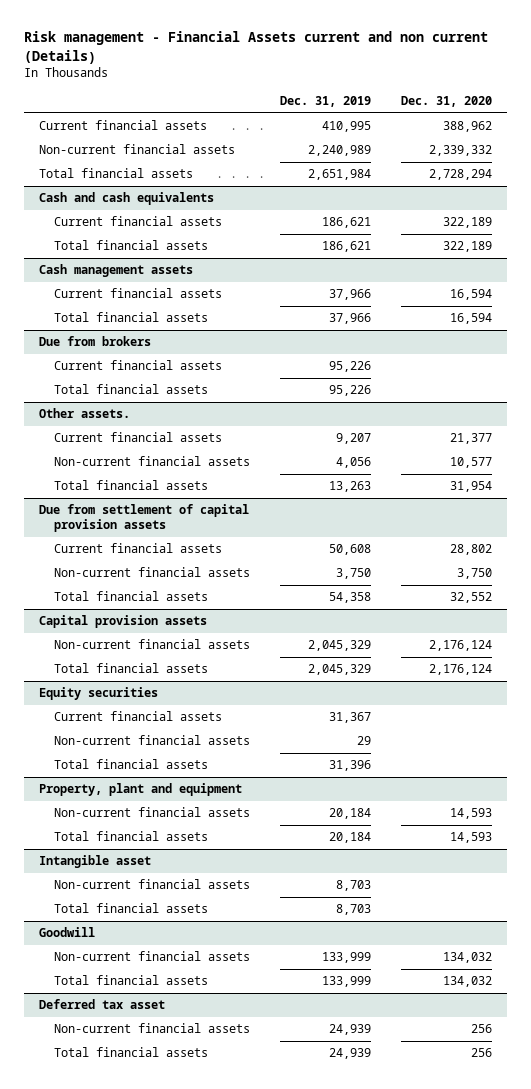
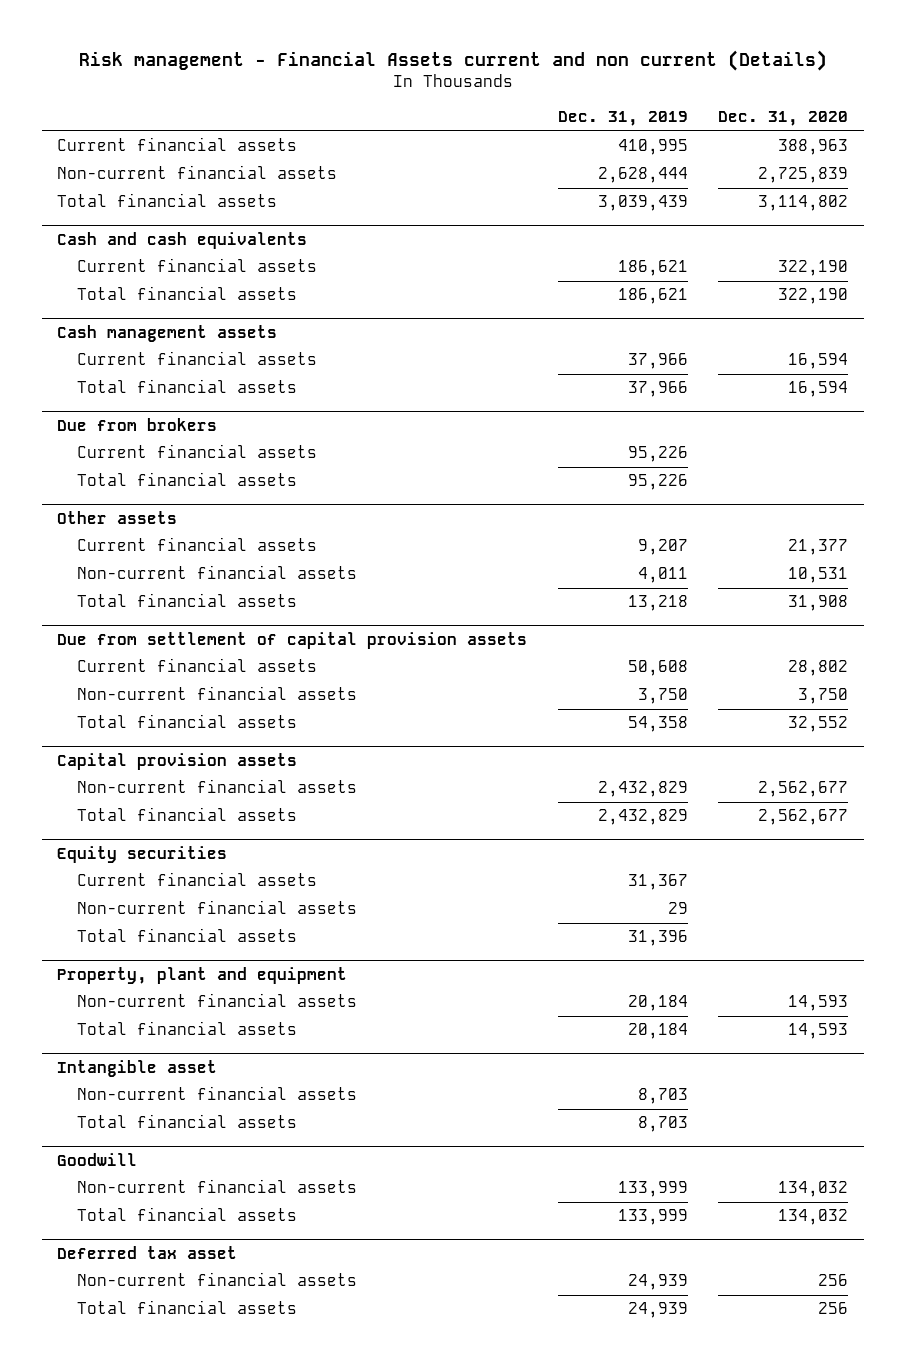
[443,121,493,133] 388,962 -> [778,139,849,156] 388,963
[307,145,371,157] 2,240,989 -> [597,167,688,184] 2,628,444
[429,145,493,157] 2,339,332 -> [758,167,849,184] 2,725,839
[307,169,371,181] 2,651,984 -> [597,195,688,212] 3,039,439
[429,169,493,181] 2,728,294 -> [758,195,849,212] 3,114,802
[443,217,493,229] 322,189 -> [778,260,849,277] 322,190
[443,241,493,253] 322,189 -> [778,288,849,305] 322,190
[38,408,130,419] Other assets. -> [57,510,178,524] Other assets
[335,457,371,469] 4,056 -> [637,567,688,584] 4,011
[450,457,493,469] 10,577 -> [788,567,849,584] 10,531
[328,481,371,493] 13,263 -> [627,595,688,612] 13,218
[450,481,493,493] 31,954 -> [788,595,849,612] 31,908
[307,640,371,652] 2,045,329 -> [597,781,688,798] 2,432,829
[429,640,493,652] 2,176,124 -> [758,781,849,798] 2,562,677
[307,664,371,676] 2,045,329 -> [597,809,688,826] 2,432,829
[429,664,493,676] 2,176,124 -> [758,809,849,826] 2,562,677

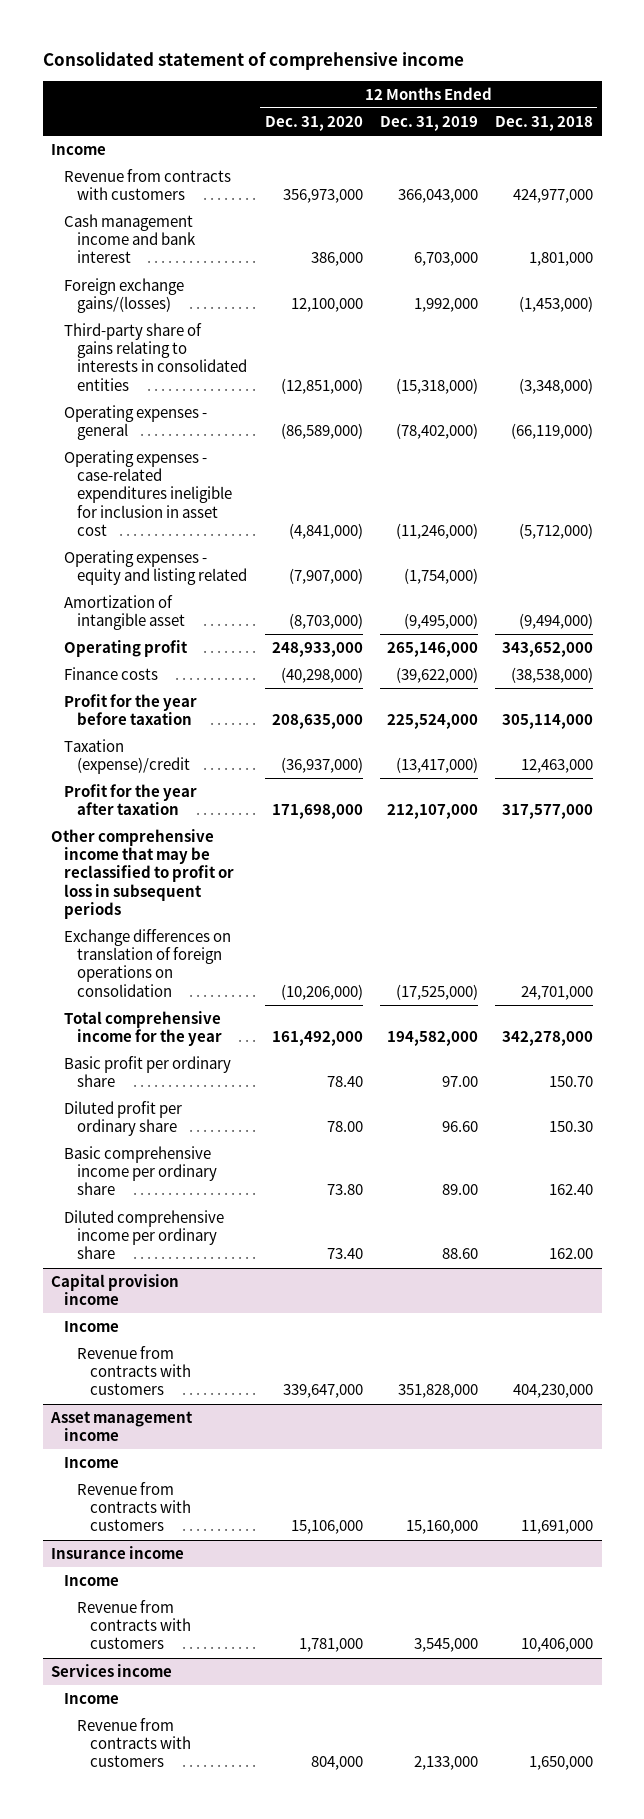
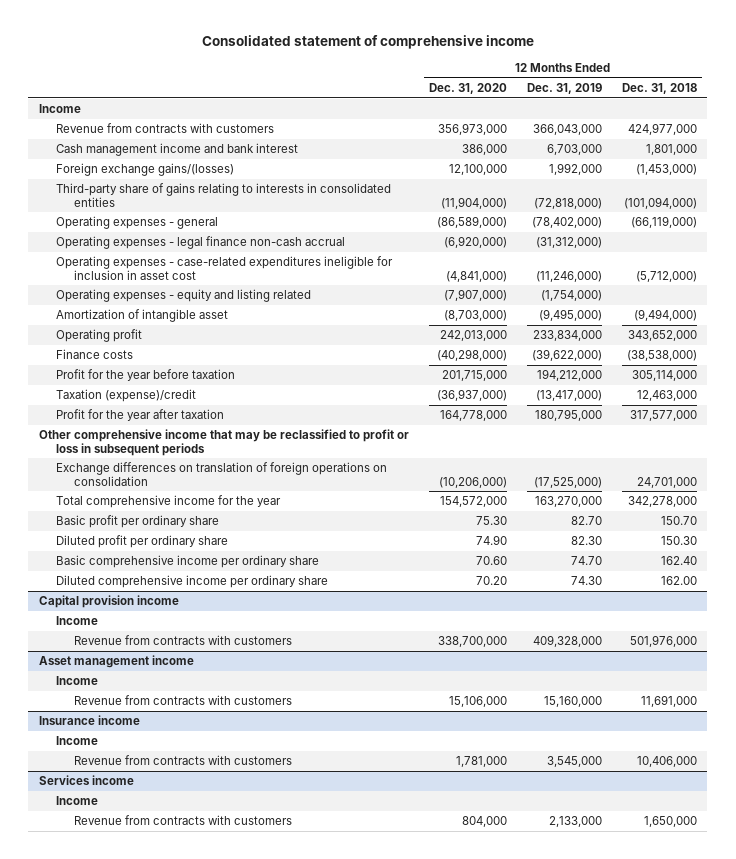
[280,377,363,394] (12,851,000) -> [440,196,507,209] (11,904,000)
[395,377,478,394] (15,318,000) -> [533,197,602,209] (72,818,000)
[519,377,594,394] (3,348,000) -> [624,196,698,209] (101,094,000)
none -> [56,236,346,250] Operating expenses - legal finance non-cash accrual
[271,642,363,658] 248,933,000 -> [439,330,507,342] 242,013,000
[386,642,478,658] 265,146,000 -> [532,330,602,342] 233,834,000
[271,714,363,730] 208,635,000 -> [441,370,507,382] 201,715,000
[386,714,478,730] 225,524,000 -> [536,369,602,382] 194,212,000
[271,804,363,820] 171,698,000 -> [439,410,507,422] 164,778,000
[386,804,478,820] 212,107,000 -> [534,409,602,422] 180,795,000
[271,1031,363,1047] 161,492,000 -> [439,496,507,508] 154,572,000
[386,1031,478,1047] 194,582,000 -> [534,496,602,508] 163,270,000
[326,1076,363,1088] 78.40 -> [475,516,507,526] 75.30
[441,1076,478,1088] 97.00 -> [570,516,602,526] 82.70
[326,1121,363,1133] 78.00 -> [475,535,507,546] 74.90
[441,1121,478,1133] 96.60 -> [570,536,602,546] 82.30
[326,1184,363,1196] 73.80 -> [475,556,507,566] 70.60
[441,1184,478,1196] 89.00 -> [570,556,602,566] 74.70
[326,1248,363,1260] 73.40 -> [475,576,507,586] 70.20
[441,1248,478,1260] 88.60 -> [570,576,602,586] 74.30
[282,1384,363,1399] 339,647,000 -> [437,636,507,648] 338,700,000
[397,1384,478,1399] 351,828,000 -> [532,635,602,648] 409,328,000
[513,1384,594,1399] 404,230,000 -> [630,635,698,648] 501,976,000

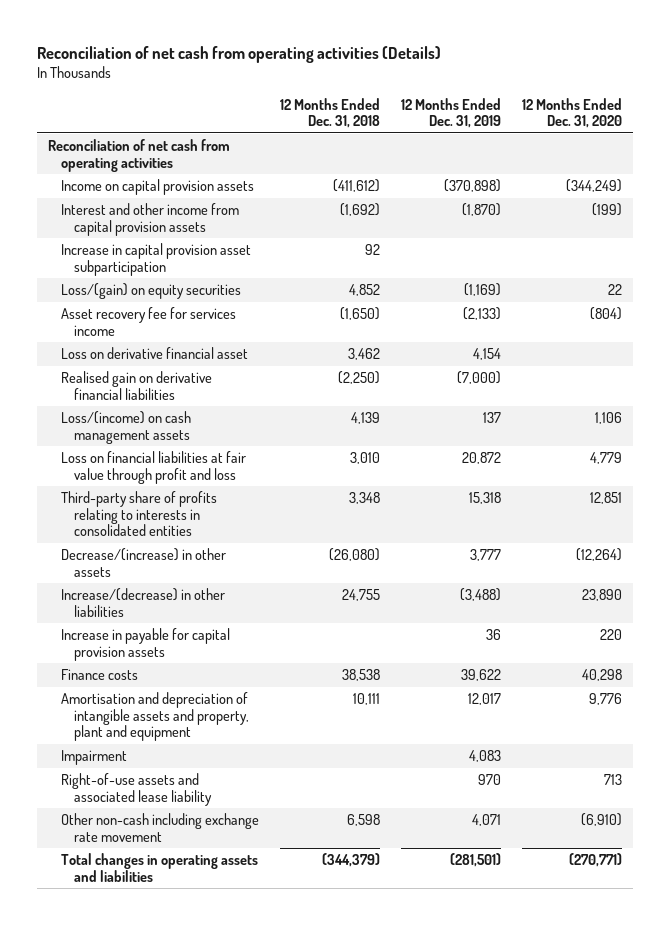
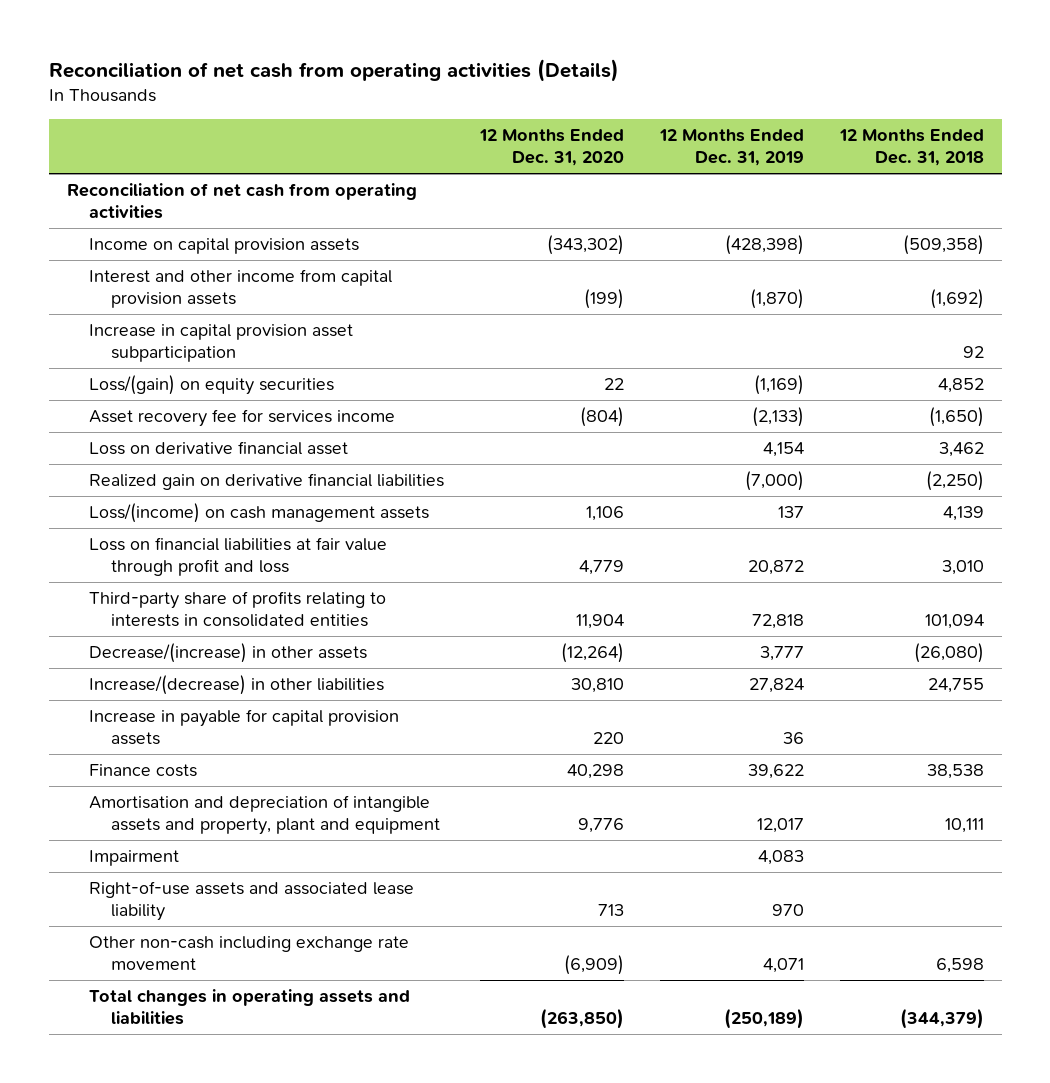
[332,179,380,193] (411,612) -> [902,235,984,256] (509,358)
[444,179,502,193] (370,898) -> [724,235,804,256] (428,398)
[566,179,623,193] (344,249) -> [546,235,624,256] (343,302)
[60,371,212,400] Realised gain on derivative financial liabilities -> [88,473,444,491] Realized gain on derivative financial liabilities
[348,492,380,505] 3,348 -> [924,614,984,630] 101,094
[469,492,502,505] 15,318 -> [751,614,804,630] 72,818
[590,492,623,505] 12,851 -> [575,614,624,630] 11,904
[460,588,502,602] (3,488) -> [748,678,804,694] 27,824
[582,589,623,602] 23,890 -> [570,678,624,694] 30,810
[581,813,623,827] (6,910) -> [563,955,624,976] (6,909)
[450,853,502,868] (281,501) -> [723,1008,804,1030] (250,189)
[569,853,623,868] (270,771) -> [539,1008,624,1030] (263,850)

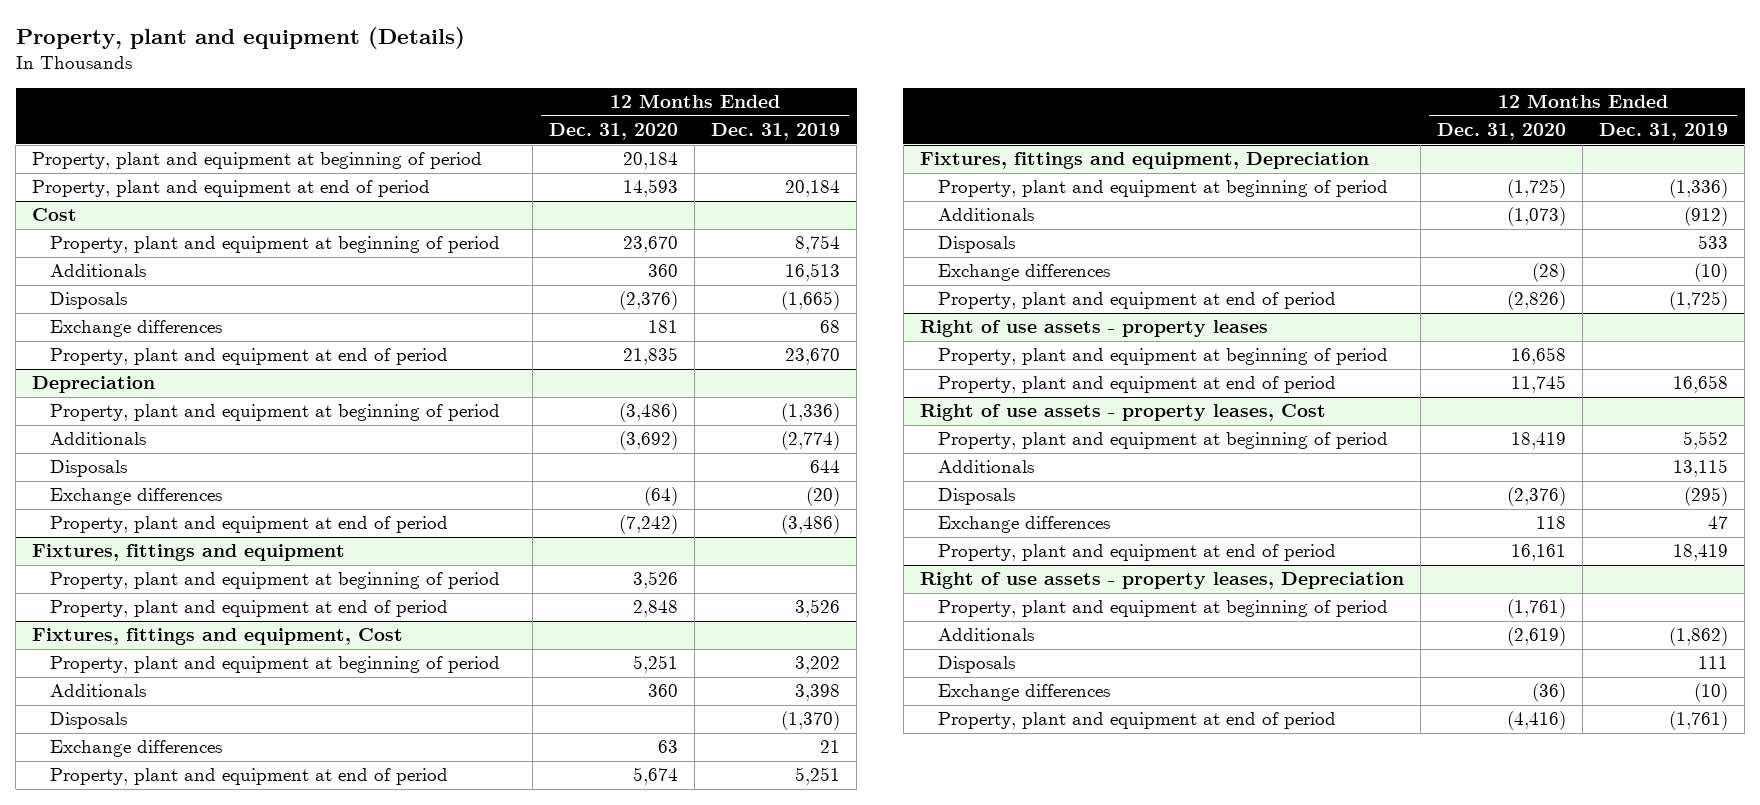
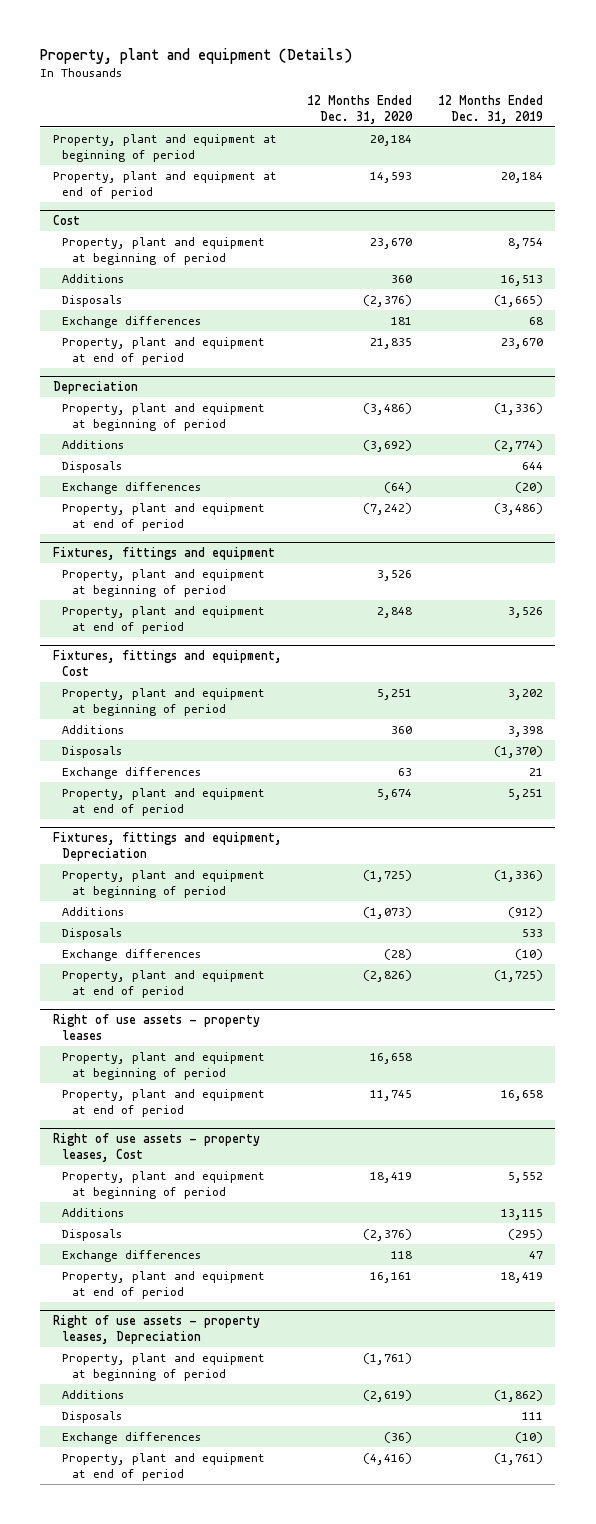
[50,264,147,278] Additionals -> [62,273,125,283] Additions
[50,432,147,446] Additionals -> [62,439,125,449] Additions
[50,684,147,698] Additionals -> [62,724,125,734] Additions
[938,208,1035,222] Additionals -> [62,906,125,916] Additions
[938,460,1035,474] Additionals -> [62,1207,125,1217] Additions
[938,628,1035,642] Additionals -> [62,1389,125,1399] Additions

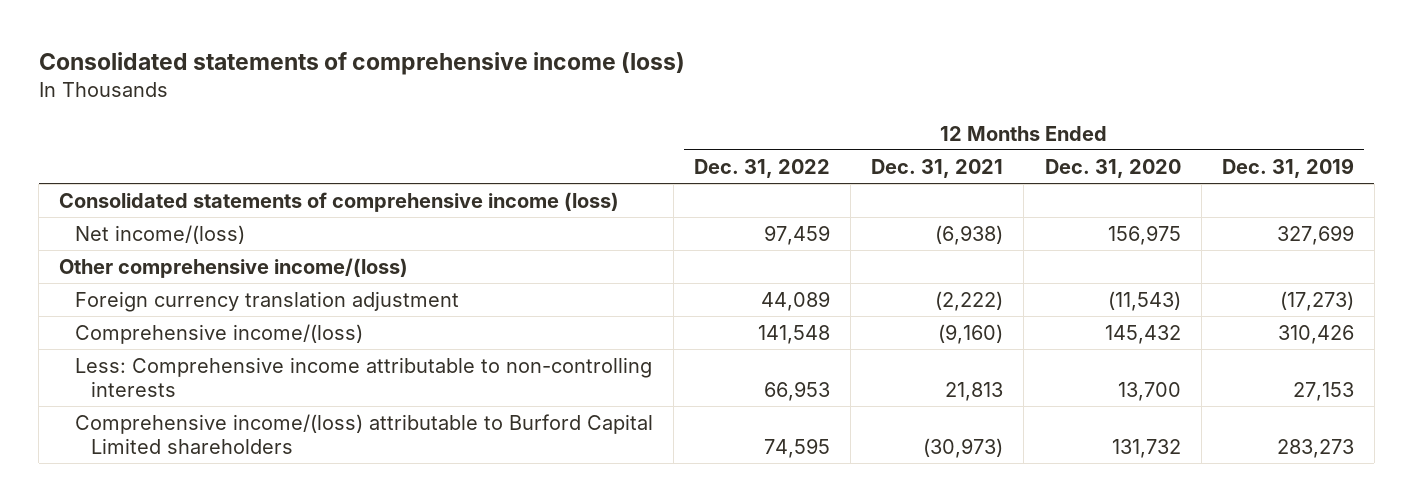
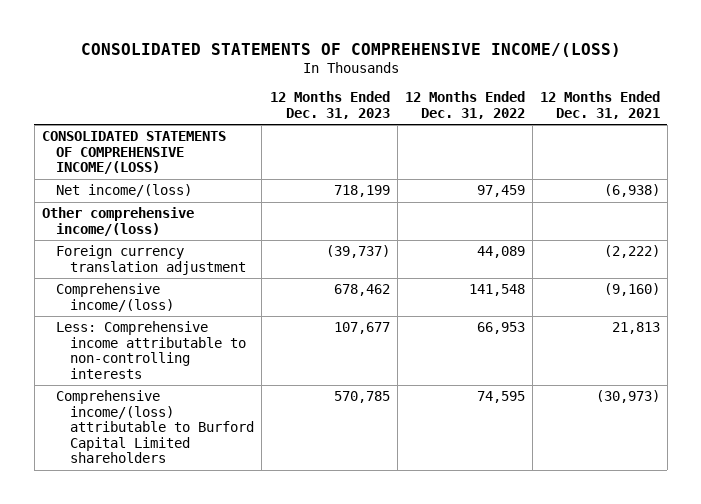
[38,51,685,75] Consolidated statements of comprehensive income (loss) -> [80,42,621,57] CONSOLIDATED STATEMENTS OF COMPREHENSIVE INCOME/(LOSS)
[1044,158,1181,178] Dec. 31, 2020 -> none
[1221,157,1354,178] Dec. 31, 2019 -> none
none -> [269,91,390,119] 12 Months Ended Dec. 31, 2023
[59,191,620,212] Consolidated statements of comprehensive income (loss) -> [41,131,226,175] CONSOLIDATED STATEMENTS OF COMPREHENSIVE INCOME/(LOSS)

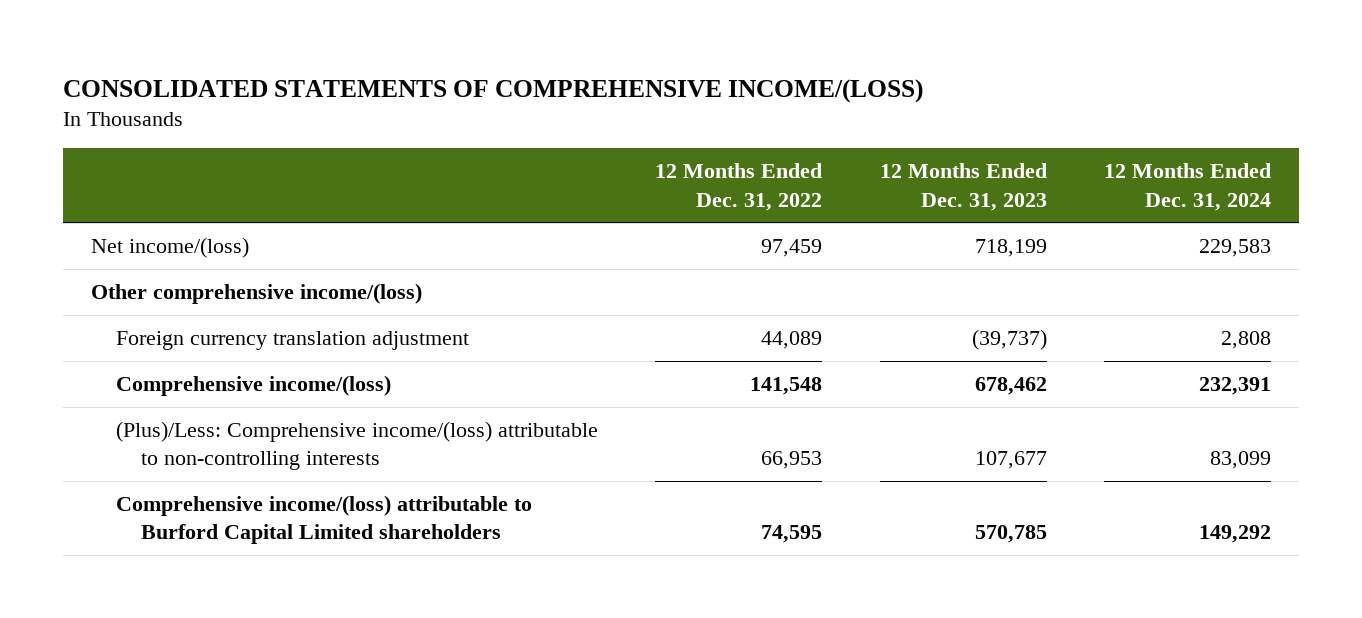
[539,91,660,119] 12 Months Ended Dec. 31, 2021 -> none
none -> [1103,163,1271,211] 12 Months Ended Dec. 31, 2024
[41,131,226,175] CONSOLIDATED STATEMENTS OF COMPREHENSIVE INCOME/(LOSS) -> none
[56,321,247,379] Less: Comprehensive income attributable to non-controlling interests -> [116,420,599,471] (Plus)/Less: Comprehensive income/(loss) attributable to non-controlling interests

